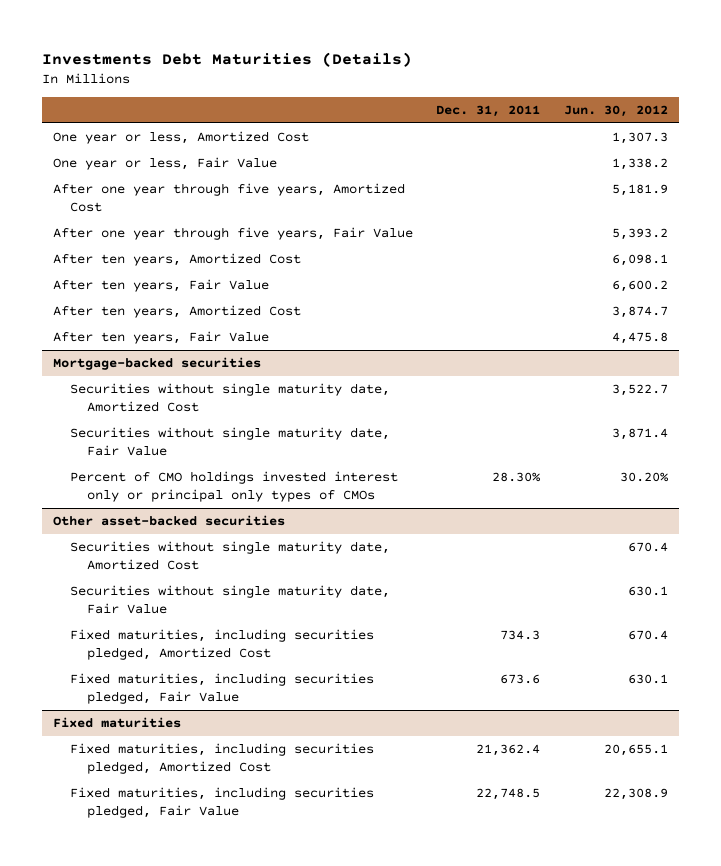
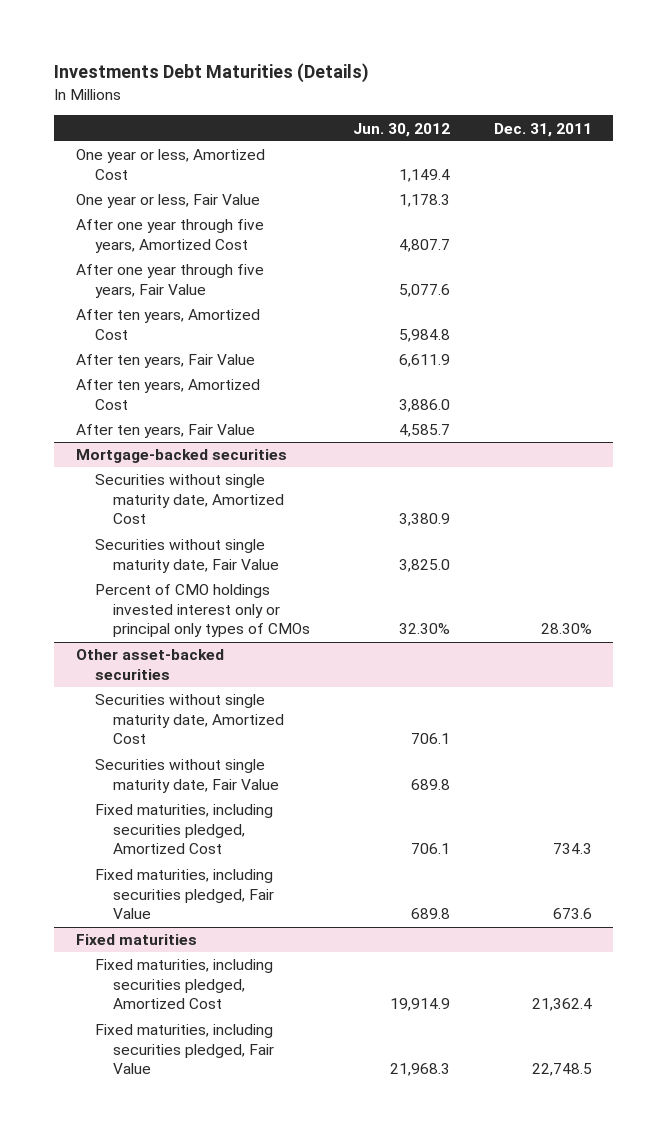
[611,132,668,145] 1,307.3 -> [399,168,451,182] 1,149.4
[611,158,668,171] 1,338.2 -> [399,194,451,208] 1,178.3
[611,184,668,197] 5,181.9 -> [399,238,451,252] 4,807.7
[611,228,668,241] 5,393.2 -> [399,283,451,297] 5,077.6
[611,254,668,267] 6,098.1 -> [399,328,451,342] 5,984.8
[611,280,668,293] 6,600.2 -> [399,354,451,368] 6,611.9
[611,306,668,319] 3,874.7 -> [399,398,451,412] 3,886.0
[611,332,668,345] 4,475.8 -> [399,424,451,438] 4,585.7
[611,384,668,397] 3,522.7 -> [399,513,451,527] 3,380.9
[611,428,668,441] 3,871.4 -> [399,558,451,572] 3,825.0
[619,472,669,483] 30.20% -> [399,623,451,635] 32.30%
[627,542,668,553] 670.4 -> [411,733,451,745] 706.1
[627,586,668,597] 630.1 -> [411,778,451,790] 689.8
[627,630,668,641] 670.4 -> [411,843,451,855] 706.1
[627,674,668,685] 630.1 -> [411,908,451,920] 689.8
[603,744,668,757] 20,655.1 -> [390,998,451,1012] 19,914.9
[603,788,668,801] 22,308.9 -> [390,1063,451,1077] 21,968.3

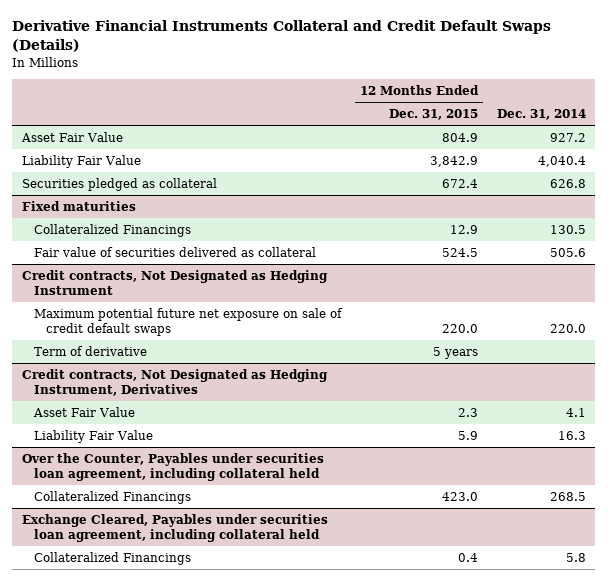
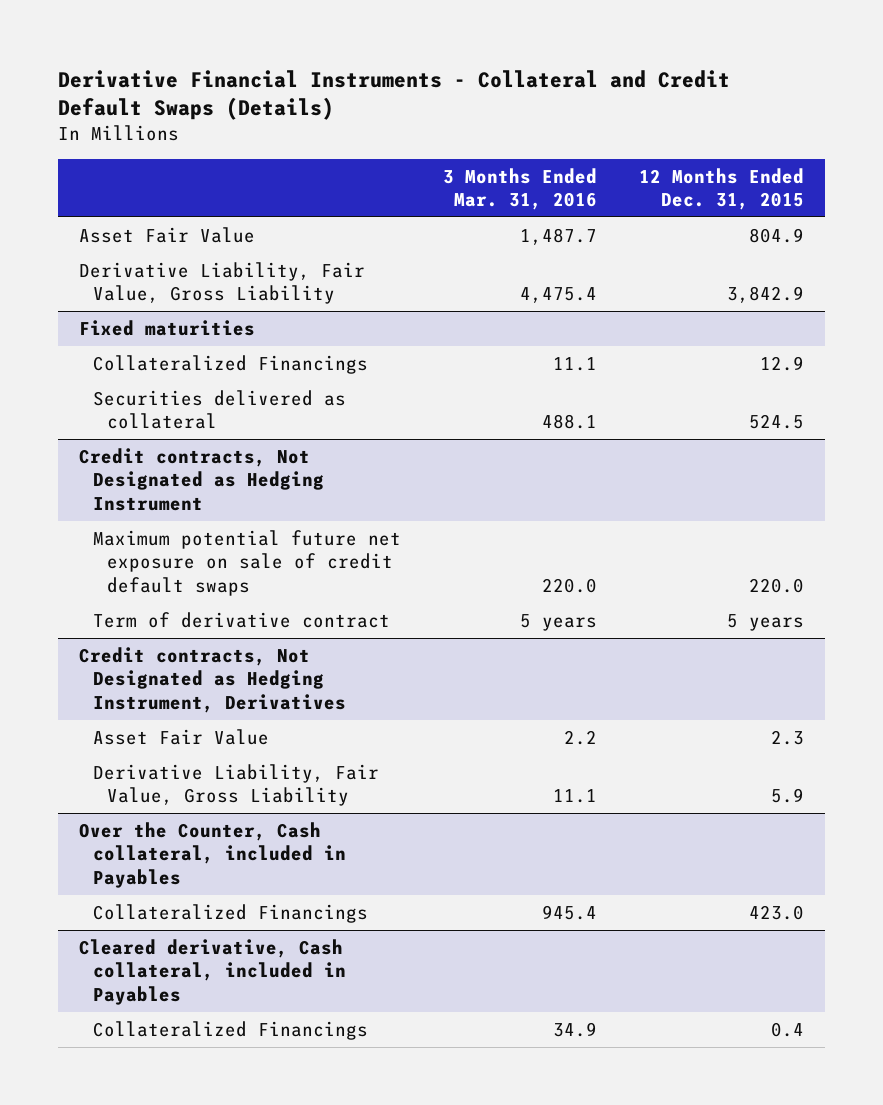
[12,20,552,53] Derivative Financial Instruments Collateral and Credit Default Swaps (Details) -> [58,69,731,121] Derivative Financial Instruments - Collateral and Credit Default Swaps (Details)
[496,109,586,121] Dec. 31, 2014 -> none
none -> [443,167,598,211] 3 Months Ended Mar. 31, 2016
[21,177,217,191] Securities pledged as collateral -> none
[21,154,141,168] Liability Fair Value -> [79,261,366,305] Derivative Liability, Fair Value, Gross Liability
[33,246,316,257] Fair value of securities delivered as collateral -> [93,389,347,430] Securities delivered as collateral
[33,345,147,356] Term of derivative -> [93,611,391,628] Term of derivative contract
[21,452,324,482] Over the Counter, Payables under securities loan agreement, including collateral held -> none
[33,429,153,443] Liability Fair Value -> [93,763,380,807] Derivative Liability, Fair Value, Gross Liability
none -> [79,821,347,888] Over the Counter, Cash collateral, included in Payables
[21,513,328,543] Exchange Cleared, Payables under securities loan agreement, including collateral held -> none
none -> [79,938,347,1005] Cleared derivative, Cash collateral, included in Payables

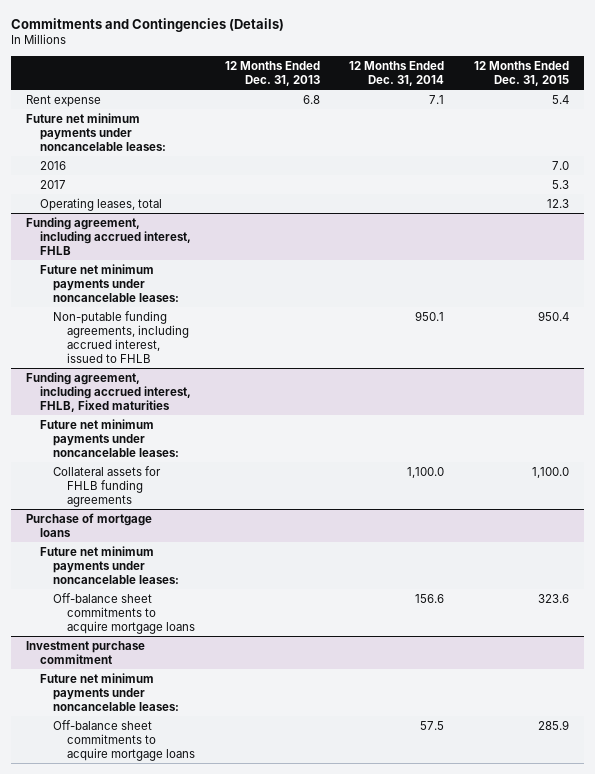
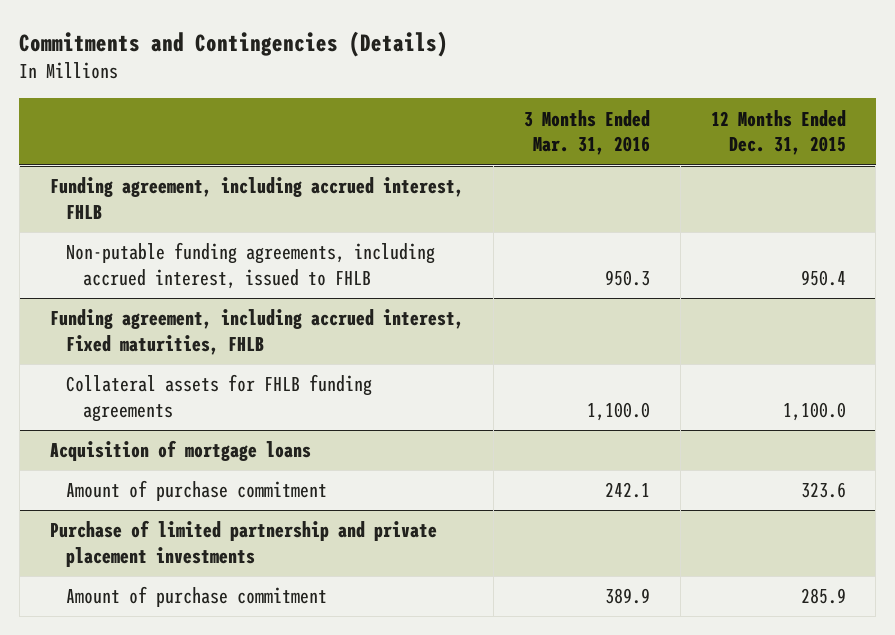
[224,60,320,86] 12 Months Ended Dec. 31, 2013 -> none
[349,60,445,86] 12 Months Ended Dec. 31, 2014 -> none
none -> [524,109,651,156] 3 Months Ended Mar. 31, 2016
[25,94,101,107] Rent expense -> none
[25,112,166,151] Future net minimum payments under noncancelable leases: -> none
[39,160,66,170] 2016 -> none
[39,179,66,189] 2017 -> none
[39,197,162,211] Operating leases, total -> none
[39,263,180,302] Future net minimum payments under noncancelable leases: -> none
[39,418,180,457] Future net minimum payments under noncancelable leases: -> none
[25,371,191,412] Funding agreement, including accrued interest, FHLB, Fixed maturities -> [49,309,464,356] Funding agreement, including accrued interest, Fixed maturities, FHLB
[39,545,180,584] Future net minimum payments under noncancelable leases: -> none
[39,672,180,711] Future net minimum payments under noncancelable leases: -> none
[25,512,152,537] Purchase of mortgage loans -> [49,440,311,462] Acquisition of mortgage loans
[53,592,196,634] Off-balance sheet commitments to acquire mortgage loans -> [66,480,328,502] Amount of purchase commitment
[25,640,145,664] Investment purchase commitment -> [49,520,437,568] Purchase of limited partnership and private placement investments
[53,719,196,761] Off-balance sheet commitments to acquire mortgage loans -> [66,586,328,608] Amount of purchase commitment

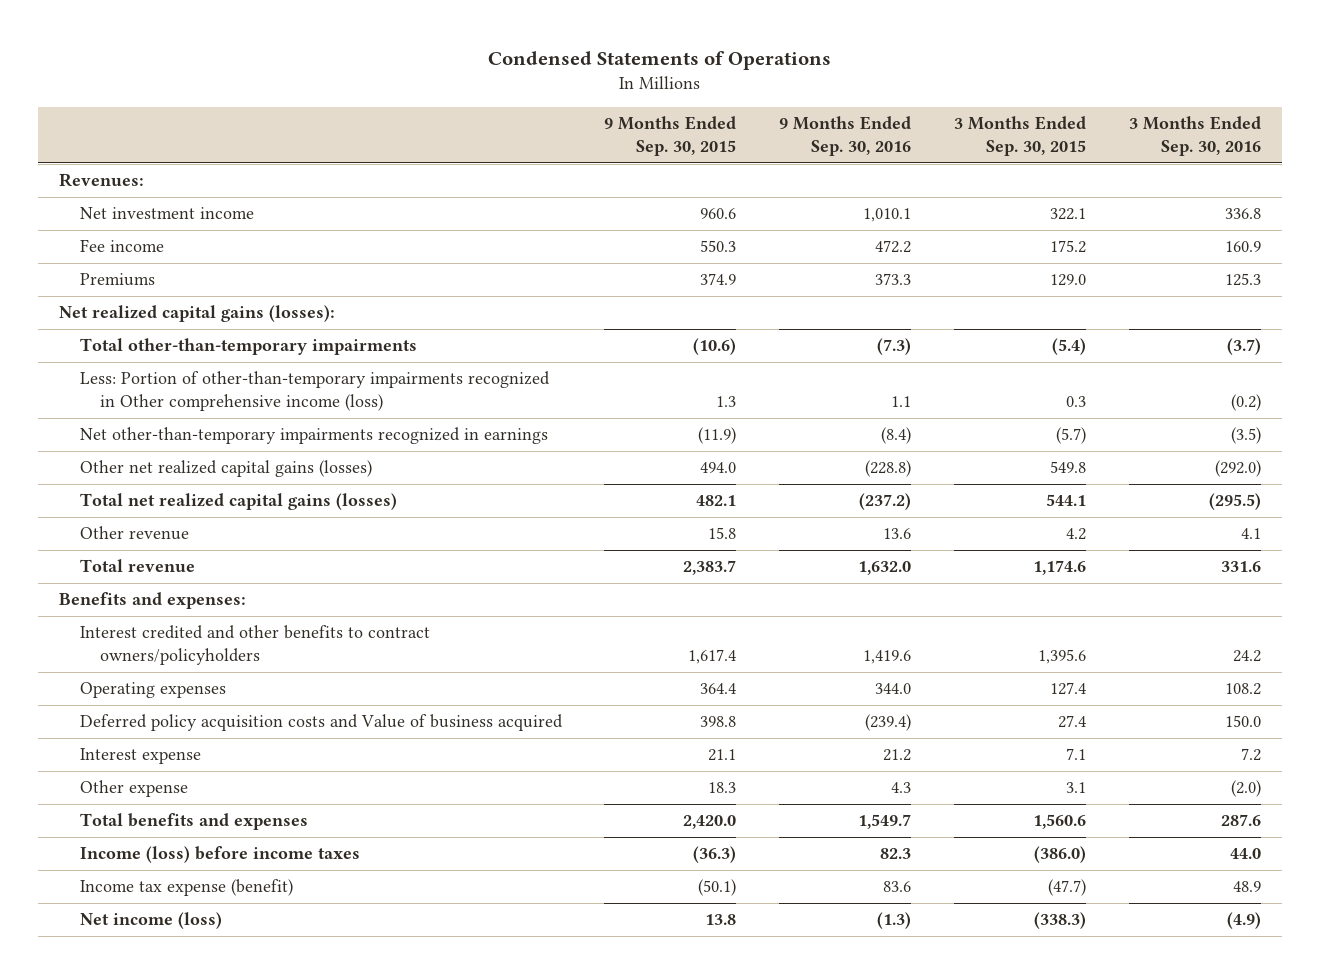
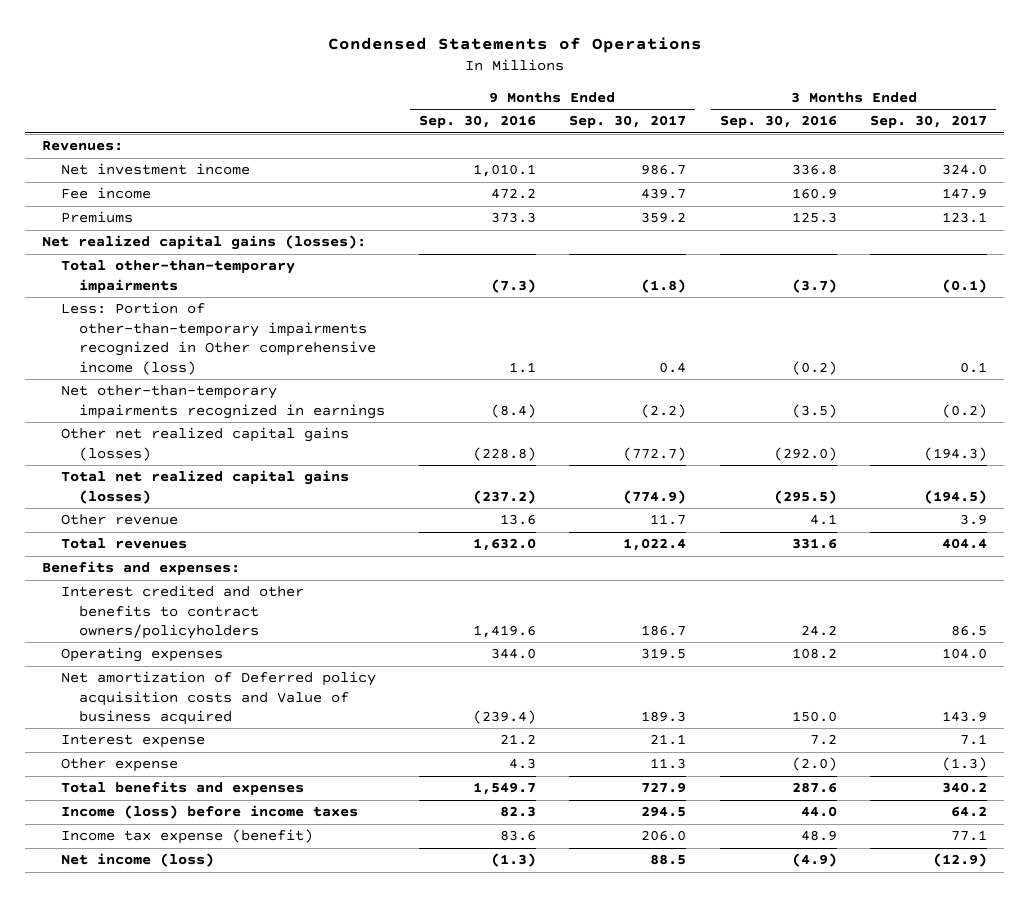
[604,116,737,156] 9 Months Ended Sep. 30, 2015 -> none
[953,116,1086,156] 3 Months Ended Sep. 30, 2015 -> none
none -> [569,115,687,129] Sep. 30, 2017
none -> [870,115,988,129] Sep. 30, 2017
[79,559,195,573] Total revenue -> [60,538,187,550] Total revenues
[79,714,563,732] Deferred policy acquisition costs and Value of business acquired -> [60,671,376,726] Net amortization of Deferred policy acquisition costs and Value of business acquired

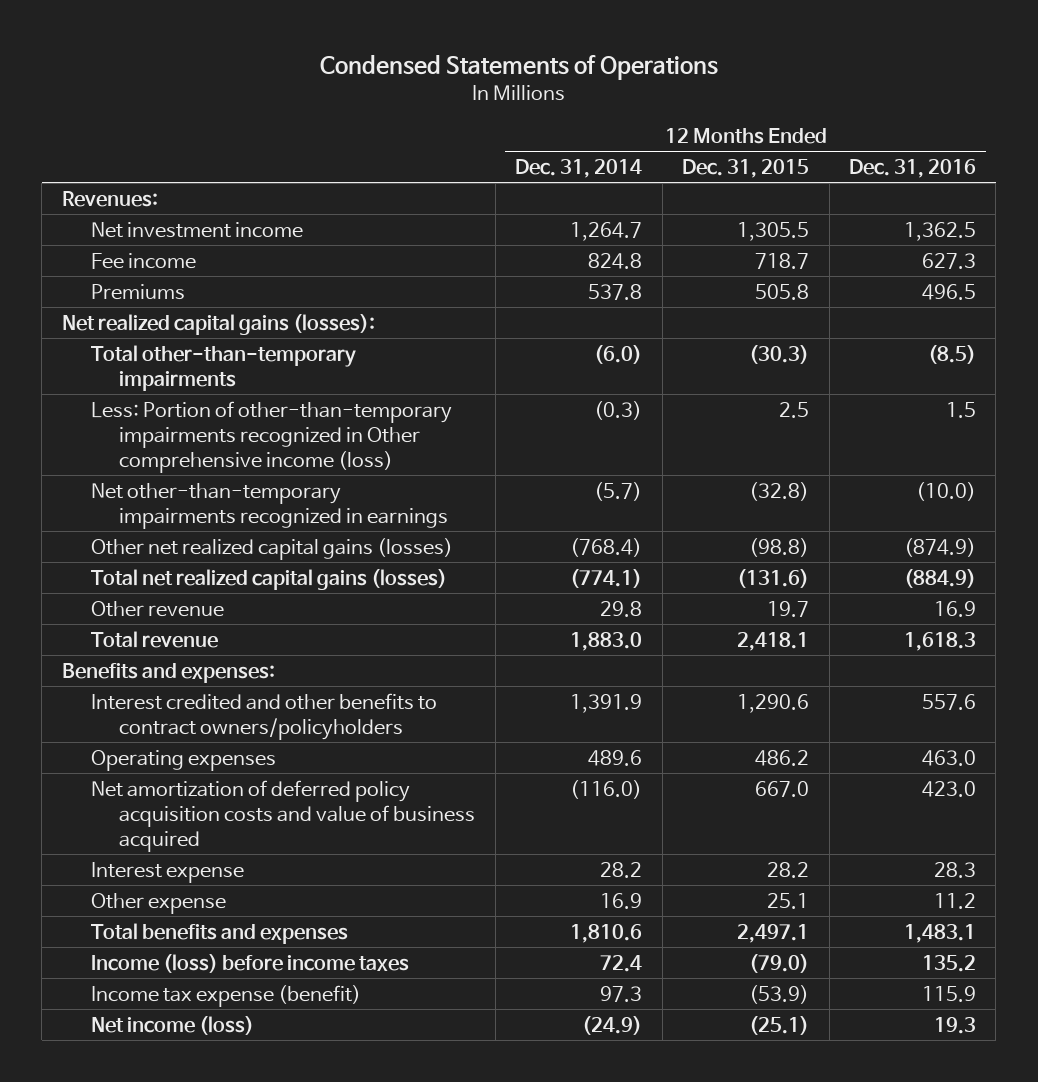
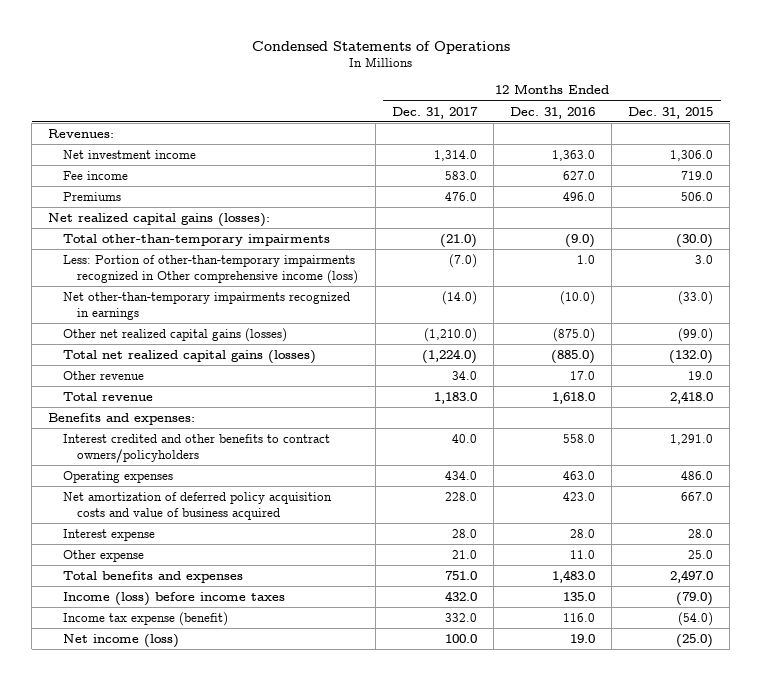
[515,159,643,179] Dec. 31, 2014 -> none
none -> [391,106,478,119] Dec. 31, 2017
[737,221,810,241] 1,305.5 -> [669,149,713,161] 1,306.0
[904,221,977,241] 1,362.5 -> [551,149,595,161] 1,363.0
[755,252,810,269] 718.7 -> [680,170,713,180] 719.0
[922,252,977,269] 627.3 -> [562,170,595,180] 627.0
[755,283,810,300] 505.8 -> [680,191,713,201] 506.0
[922,283,977,300] 496.5 -> [562,191,595,201] 496.0
[749,344,810,364] (30.3) -> [675,233,713,248] (30.0)
[928,344,977,364] (8.5) -> [564,233,595,248] (9.0)
[779,401,810,418] 2.5 -> [694,254,713,264] 3.0
[946,401,977,418] 1.5 -> [576,254,595,264] 1.0
[749,481,810,501] (32.8) -> [677,290,713,305] (33.0)
[749,537,810,557] (98.8) -> [677,327,713,342] (99.0)
[904,537,977,557] (874.9) -> [552,327,595,342] (875.0)
[737,568,810,588] (131.6) -> [668,349,713,364] (132.0)
[904,568,977,588] (884.9) -> [550,349,595,364] (885.0)
[767,600,810,617] 19.7 -> [687,370,713,380] 19.0
[934,600,977,617] 16.9 -> [569,370,595,380] 17.0
[737,631,810,651] 2,418.1 -> [669,390,713,404] 2,418.0
[904,631,977,651] 1,618.3 -> [551,391,595,404] 1,618.0
[737,693,810,713] 1,290.6 -> [669,433,713,445] 1,291.0
[922,693,977,710] 557.6 -> [562,433,595,443] 558.0
[755,749,810,766] 486.2 -> [680,470,713,480] 486.0
[767,861,810,878] 28.2 -> [687,528,713,538] 28.0
[934,861,977,878] 28.3 -> [569,528,595,538] 28.0
[767,892,810,909] 25.1 -> [687,549,713,559] 25.0
[934,892,977,909] 11.2 -> [569,549,595,559] 11.0
[737,923,810,943] 2,497.1 -> [669,569,713,583] 2,497.0
[904,923,977,943] 1,483.1 -> [551,569,595,583] 1,483.0
[922,954,977,972] 135.2 -> [562,591,595,601] 135.0
[749,984,810,1004] (53.9) -> [677,611,713,626] (54.0)
[922,985,977,1002] 115.9 -> [562,612,595,622] 116.0
[749,1015,810,1035] (25.1) -> [675,633,713,648] (25.0)
[934,1016,977,1034] 19.3 -> [569,633,595,643] 19.0

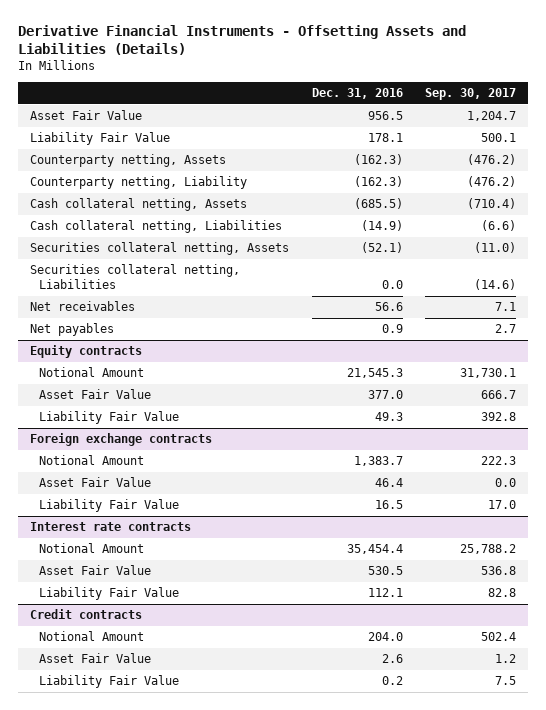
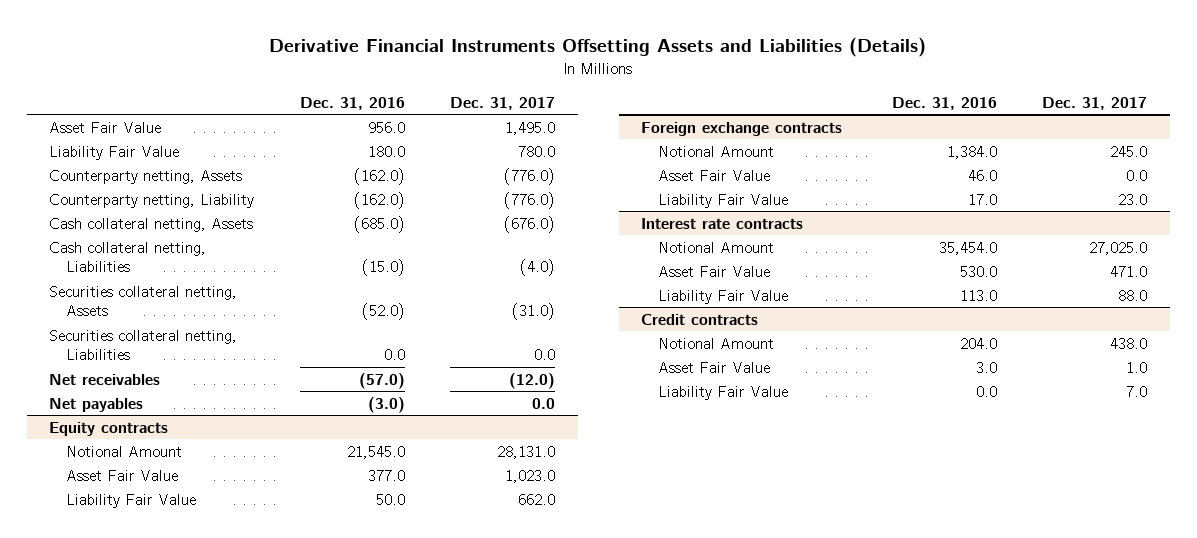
[18,25,467,56] Derivative Financial Instruments - Offsetting Assets and Liabilities (Details) -> [269,36,927,57] Derivative Financial Instruments Offsetting Assets and Liabilities (Details)
[425,87,517,100] Sep. 30, 2017 -> none
none -> [450,96,556,110] Dec. 31, 2017
[367,111,403,121] 956.5 -> [367,121,405,133] 956.0
[367,133,403,143] 178.1 -> [367,145,405,157] 180.0
[353,154,403,166] (162.3) -> [353,167,405,185] (162.0)
[353,176,403,188] (162.3) -> [353,191,405,209] (162.0)
[353,198,403,210] (685.5) -> [353,215,405,233] (685.0)
[360,220,403,232] (14.9) -> [361,259,405,277] (15.0)
[360,242,403,254] (52.1) -> [361,303,405,321] (52.0)
[374,302,403,312] 56.6 -> [358,372,405,389] (57.0)
[381,324,403,334] 0.9 -> [367,396,405,413] (3.0)
[346,368,403,379] 21,545.3 -> [346,445,405,459] 21,545.0
[374,412,403,422] 49.3 -> [375,493,405,505] 50.0
[353,456,403,467] 1,383.7 -> [946,145,997,159] 1,384.0
[374,478,403,488] 46.4 -> [967,169,997,181] 46.0
[374,500,403,510] 16.5 -> [967,193,997,205] 17.0
[346,544,403,555] 35,454.4 -> [938,241,997,255] 35,454.0
[367,566,403,576] 530.5 -> [959,265,997,277] 530.0
[367,588,403,598] 112.1 -> [959,289,997,301] 113.0
[381,654,403,664] 2.6 -> [975,361,997,373] 3.0
[381,676,403,686] 0.2 -> [975,385,997,397] 0.0

